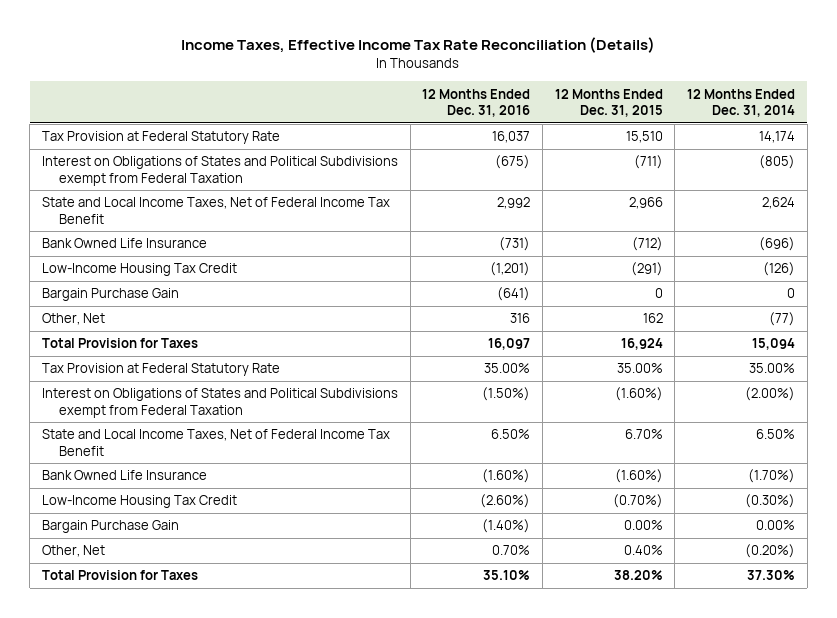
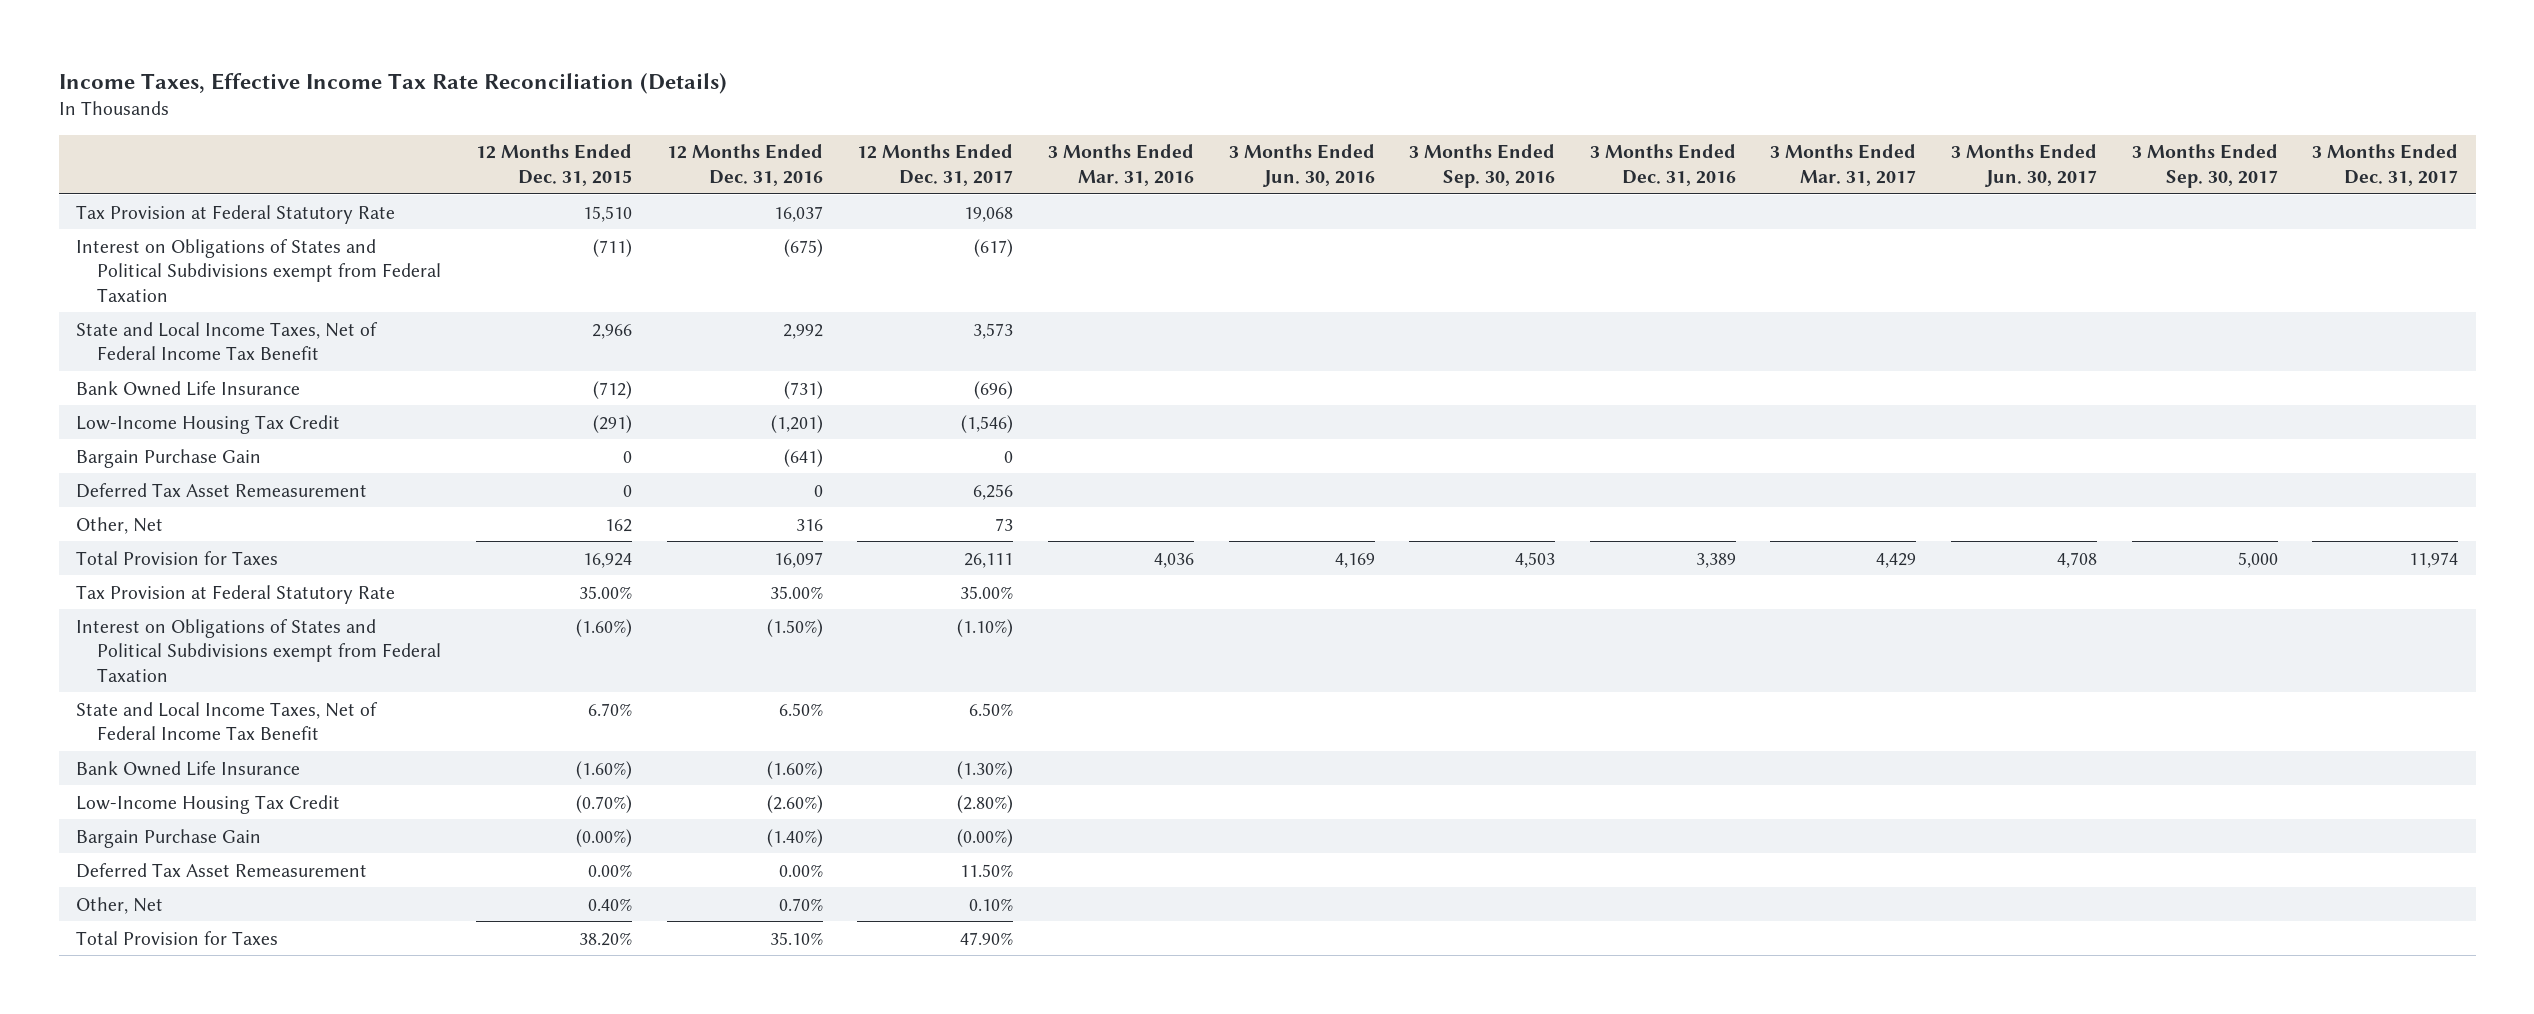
[687,88,796,117] 12 Months Ended Dec. 31, 2014 -> none
none -> [857,144,1014,186] 12 Months Ended Dec. 31, 2017
none -> [1047,144,1194,186] 3 Months Ended Mar. 31, 2016
none -> [1228,144,1375,187] 3 Months Ended Jun. 30, 2016
none -> [1409,144,1556,188] 3 Months Ended Sep. 30, 2016
none -> [1589,144,1736,186] 3 Months Ended Dec. 31, 2016
none -> [1770,144,1917,186] 3 Months Ended Mar. 31, 2017
none -> [1951,144,2098,187] 3 Months Ended Jun. 30, 2017
none -> [2131,144,2278,188] 3 Months Ended Sep. 30, 2017
none -> [2312,144,2459,186] 3 Months Ended Dec. 31, 2017
none -> [76,482,368,498] Deferred Tax Asset Remeasurement
[623,520,663,531] 0.00% -> [575,828,632,847] (0.00%)
none -> [76,862,368,878] Deferred Tax Asset Remeasurement

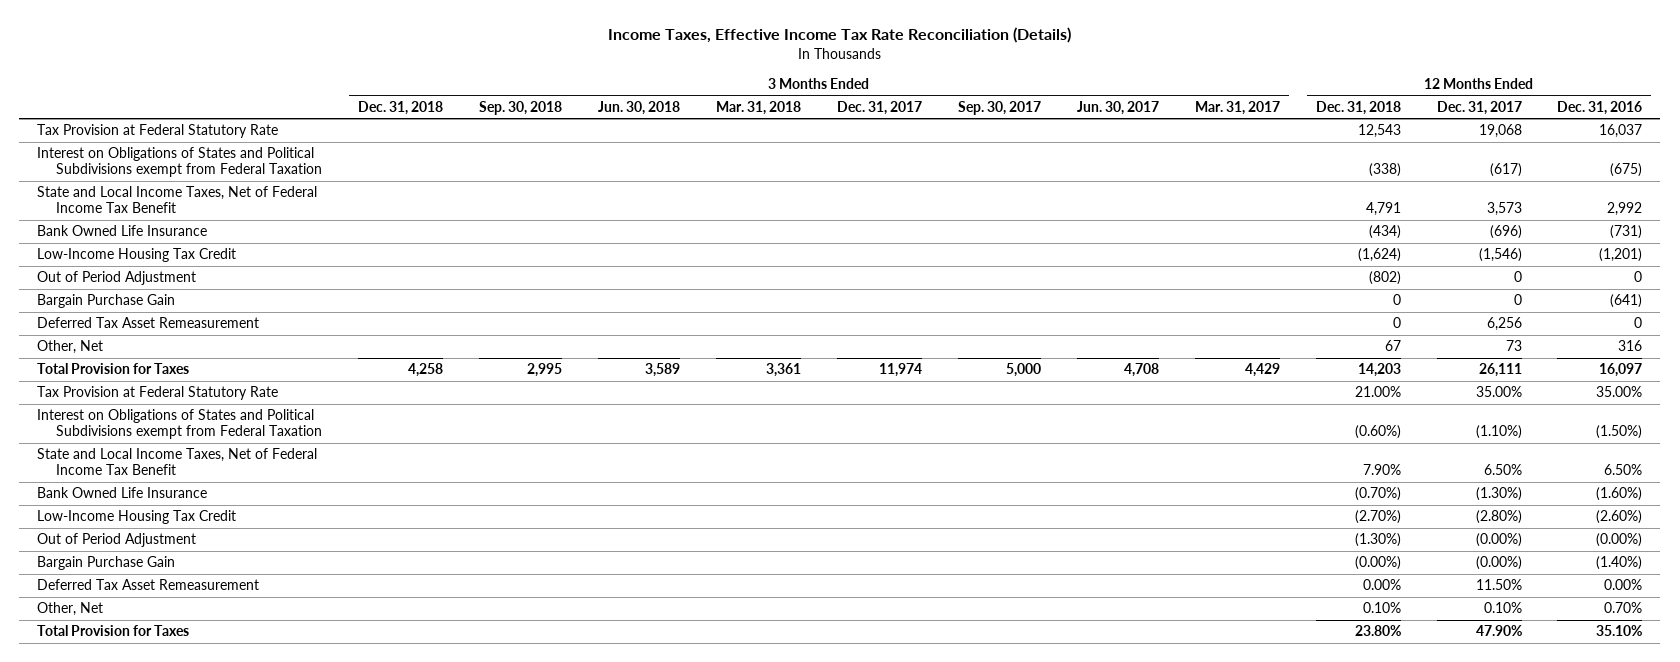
[475,144,632,186] 12 Months Ended Dec. 31, 2015 -> none
[1047,144,1194,186] 3 Months Ended Mar. 31, 2016 -> none
[1228,144,1375,187] 3 Months Ended Jun. 30, 2016 -> none
[1409,144,1556,188] 3 Months Ended Sep. 30, 2016 -> none
[1589,144,1736,186] 3 Months Ended Dec. 31, 2016 -> none
none -> [357,100,443,115] Dec. 31, 2018
none -> [478,100,562,115] Sep. 30, 2018
none -> [597,100,680,115] Jun. 30, 2018
none -> [715,100,801,115] Mar. 31, 2018
none -> [1315,100,1401,115] Dec. 31, 2018
none -> [37,271,197,286] Out of Period Adjustment
none -> [37,533,197,548] Out of Period Adjustment

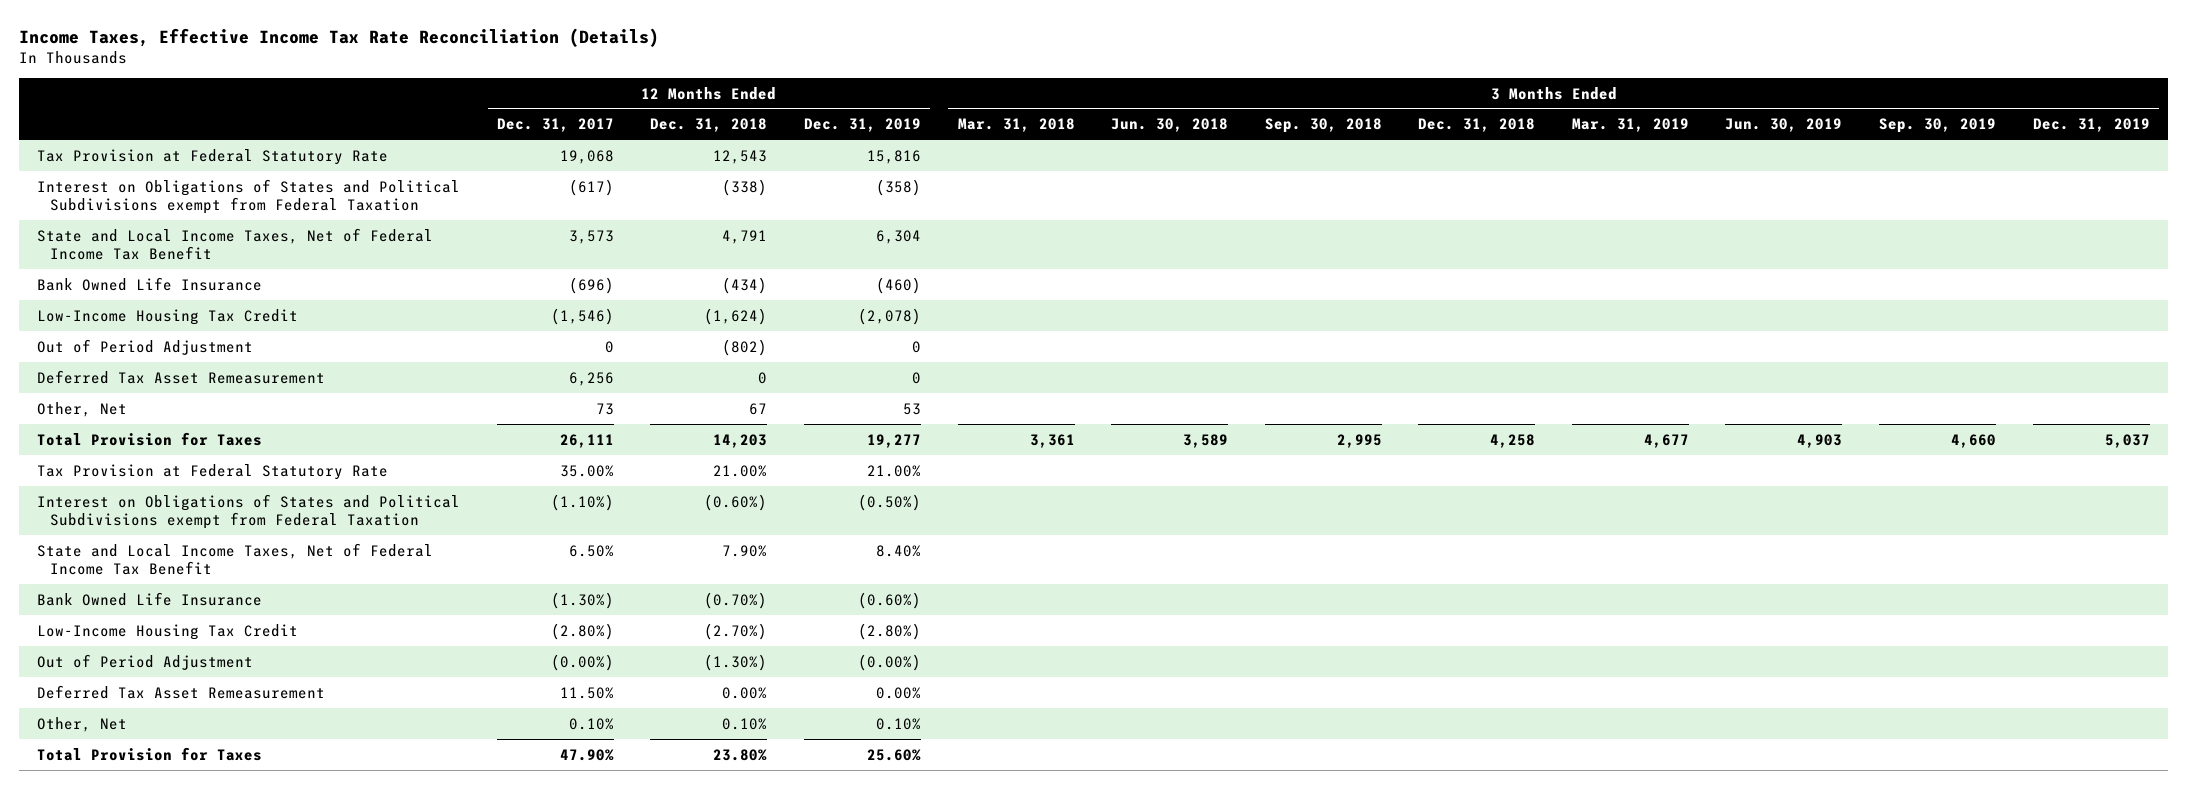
[836,100,922,115] Dec. 31, 2017 -> none
[957,100,1041,115] Sep. 30, 2017 -> none
[1076,100,1159,115] Jun. 30, 2017 -> none
[1194,100,1280,115] Mar. 31, 2017 -> none
[1557,100,1643,115] Dec. 31, 2016 -> none
none -> [804,118,922,133] Dec. 31, 2019
none -> [1571,118,1689,133] Mar. 31, 2019
none -> [1725,118,1843,133] Jun. 30, 2019
none -> [1879,118,1997,134] Sep. 30, 2019
none -> [2032,118,2150,133] Dec. 31, 2019
[37,294,176,309] Bargain Purchase Gain -> none
[37,556,176,571] Bargain Purchase Gain -> none

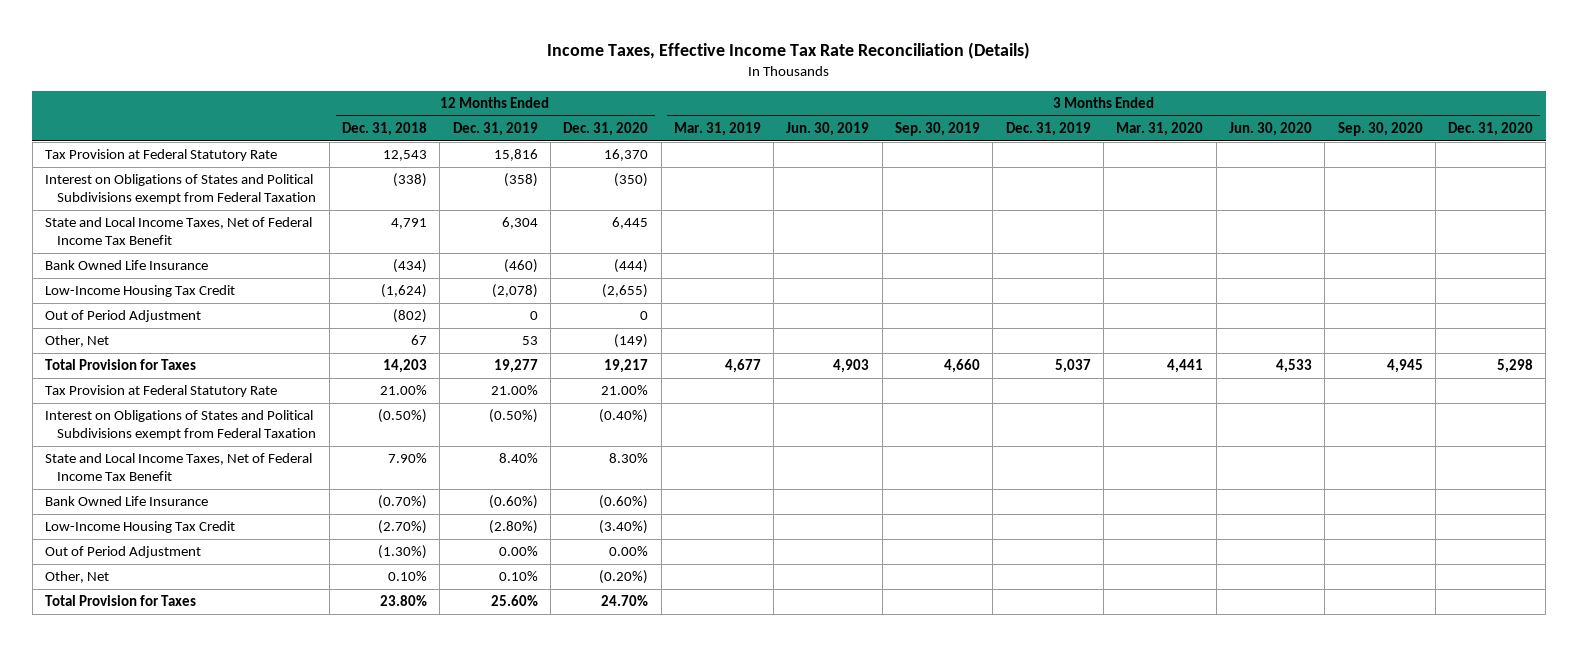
[496,118,614,133] Dec. 31, 2017 -> none
[957,118,1075,133] Mar. 31, 2018 -> none
[1111,118,1229,133] Jun. 30, 2018 -> none
[1264,118,1382,134] Sep. 30, 2018 -> none
[1418,118,1536,133] Dec. 31, 2018 -> none
none -> [563,122,649,137] Dec. 31, 2020
none -> [1116,122,1204,137] Mar. 31, 2020
none -> [1228,122,1312,137] Jun. 30, 2020
none -> [1337,122,1423,137] Sep. 30, 2020
none -> [1448,122,1534,137] Dec. 31, 2020
[37,369,326,384] Deferred Tax Asset Remeasurement -> none
[704,493,768,511] (0.60%) -> [377,409,427,424] (0.50%)
[37,684,326,699] Deferred Tax Asset Remeasurement -> none
[858,653,922,671] (0.00%) -> [498,546,538,557] 0.00%

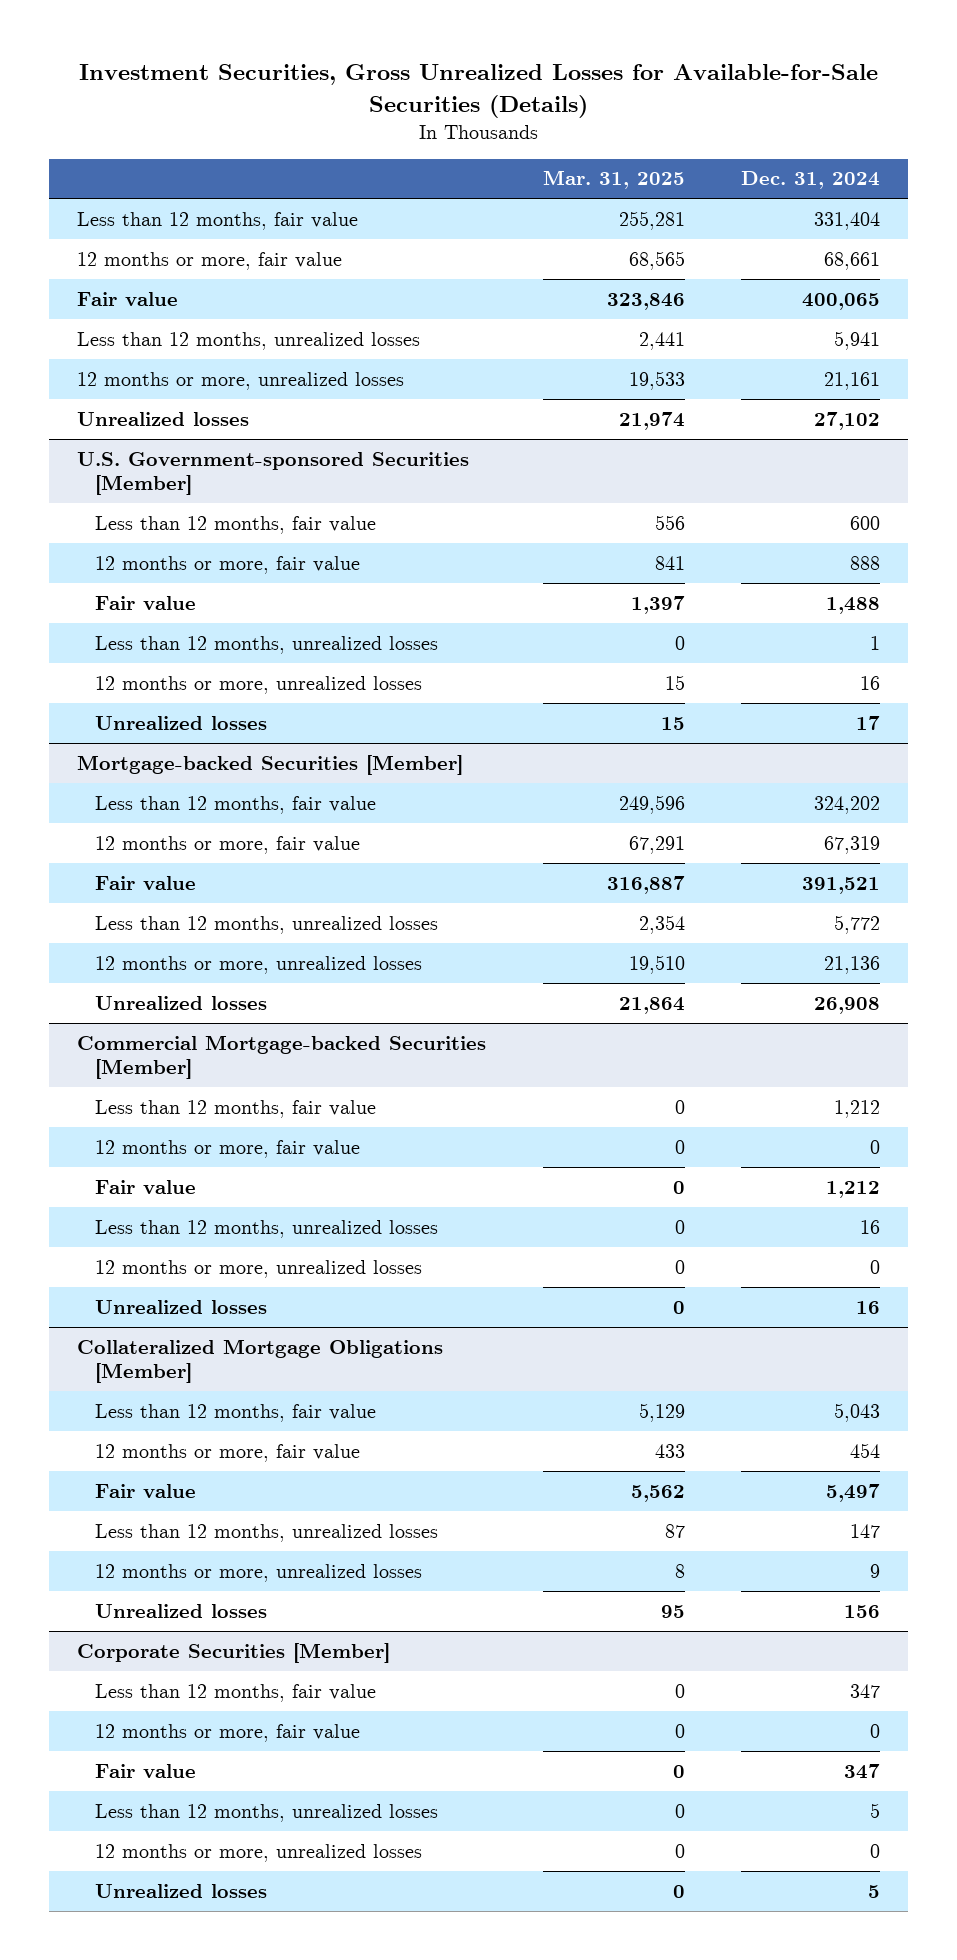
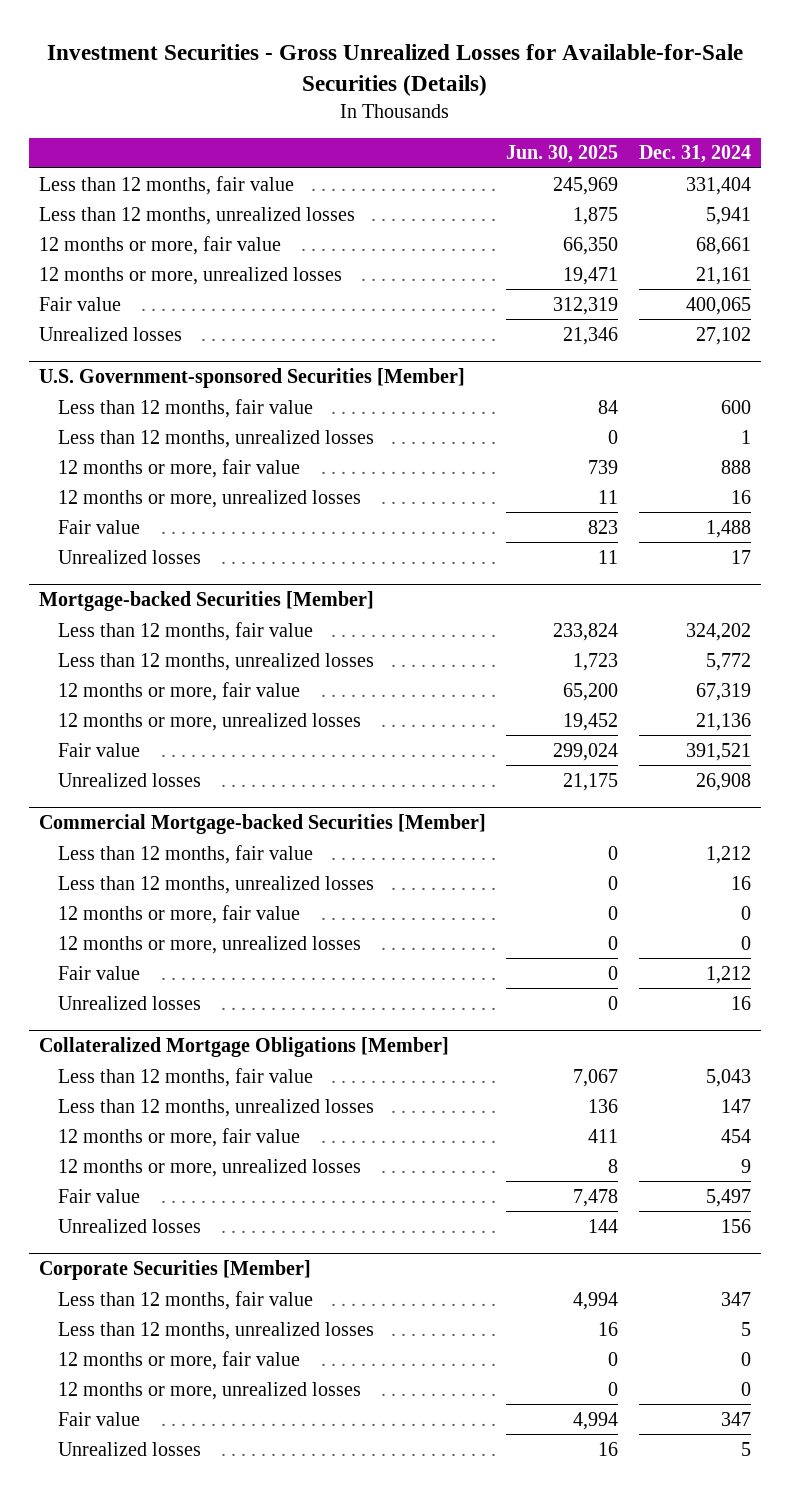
[78,64,878,118] Investment Securities, Gross Unrealized Losses for Available-for-Sale Securities (Details) -> [46,43,743,96] Investment Securities - Gross Unrealized Losses for Available-for-Sale Securities (Details)
[542,170,685,190] Mar. 31, 2025 -> none
none -> [506,145,619,164] Jun. 30, 2025
[77,251,343,270] 12 months or more, fair value -> [39,235,282,255] 12 months or more, fair value
[77,291,179,306] Fair value -> [39,296,122,311] Fair value
[94,555,360,574] 12 months or more, fair value -> [57,458,300,478] 12 months or more, fair value
[94,595,196,610] Fair value -> [57,519,140,534] Fair value
[94,835,360,854] 12 months or more, fair value -> [57,681,300,701] 12 months or more, fair value
[94,875,196,890] Fair value -> [57,742,140,757] Fair value
[94,1139,360,1158] 12 months or more, fair value -> [57,904,300,924] 12 months or more, fair value
[94,1179,196,1194] Fair value -> [57,965,140,980] Fair value
[94,1443,360,1462] 12 months or more, fair value -> [57,1127,300,1147] 12 months or more, fair value
[94,1483,196,1498] Fair value -> [57,1188,140,1203] Fair value
[94,1723,360,1742] 12 months or more, fair value -> [57,1350,300,1370] 12 months or more, fair value
[94,1763,196,1778] Fair value -> [57,1411,140,1426] Fair value

